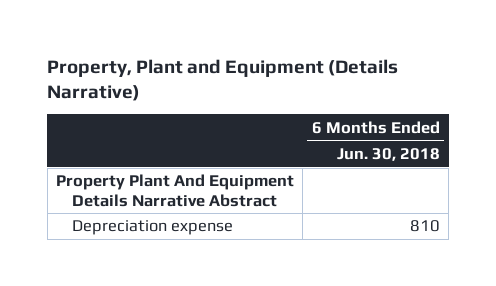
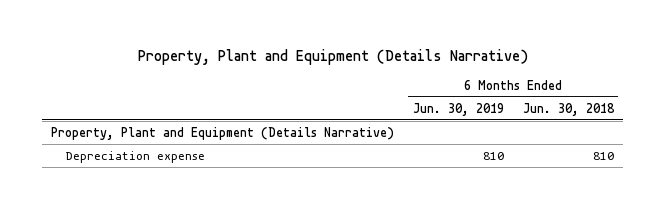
none -> [413,102,505,116] 6 Months Ended Jun. 30, 2019
[56,174,295,207] Property Plant And Equipment Details Narrative Abstract -> [51,126,395,140] Property, Plant and Equipment (Details Narrative)

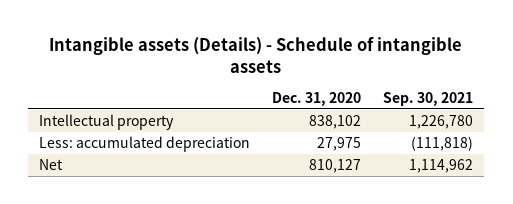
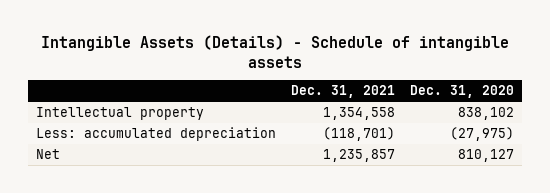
[49,36,463,73] Intangible assets (Details) - Schedule of intangible assets -> [40,35,509,68] Intangible Assets (Details) - Schedule of intangible assets
[383,91,474,106] Sep. 30, 2021 -> none
none -> [290,85,395,99] Dec. 31, 2021
[317,137,362,152] 27,975 -> [449,127,514,142] (27,975)

